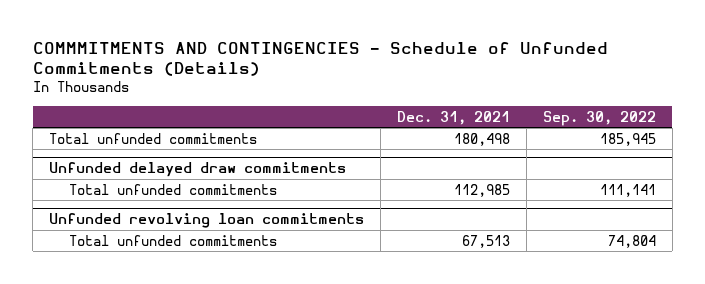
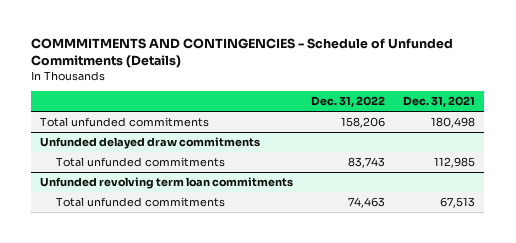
[542,110,656,126] Sep. 30, 2022 -> none
none -> [311,96,386,108] Dec. 31, 2022
[49,213,365,229] Unfunded revolving loan commitments -> [40,177,294,190] Unfunded revolving term loan commitments

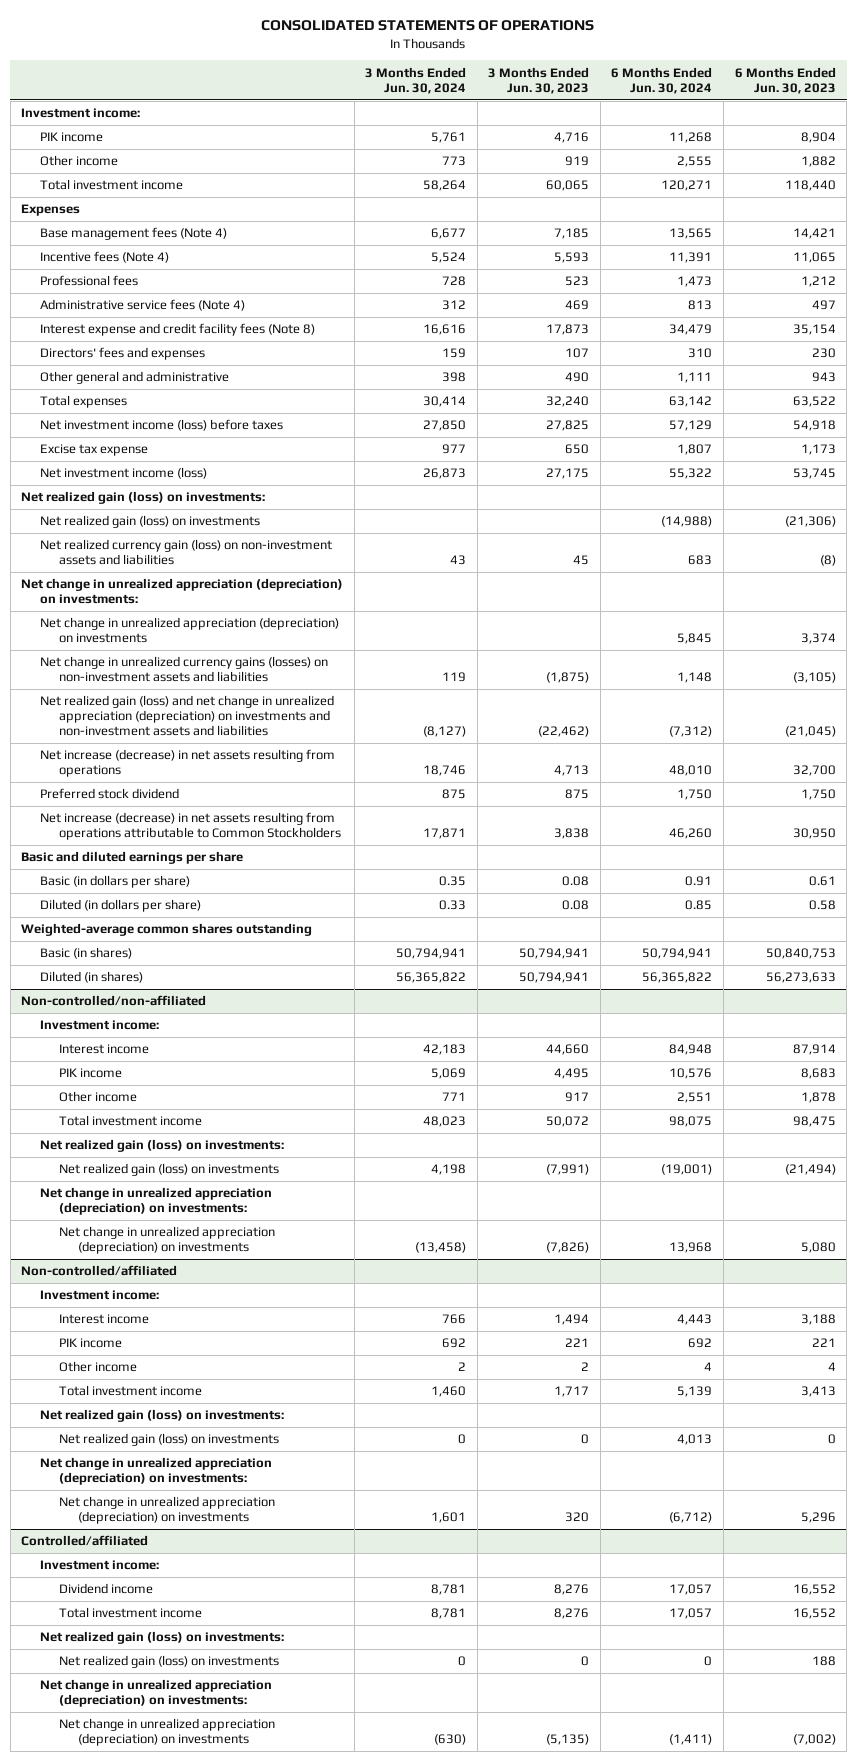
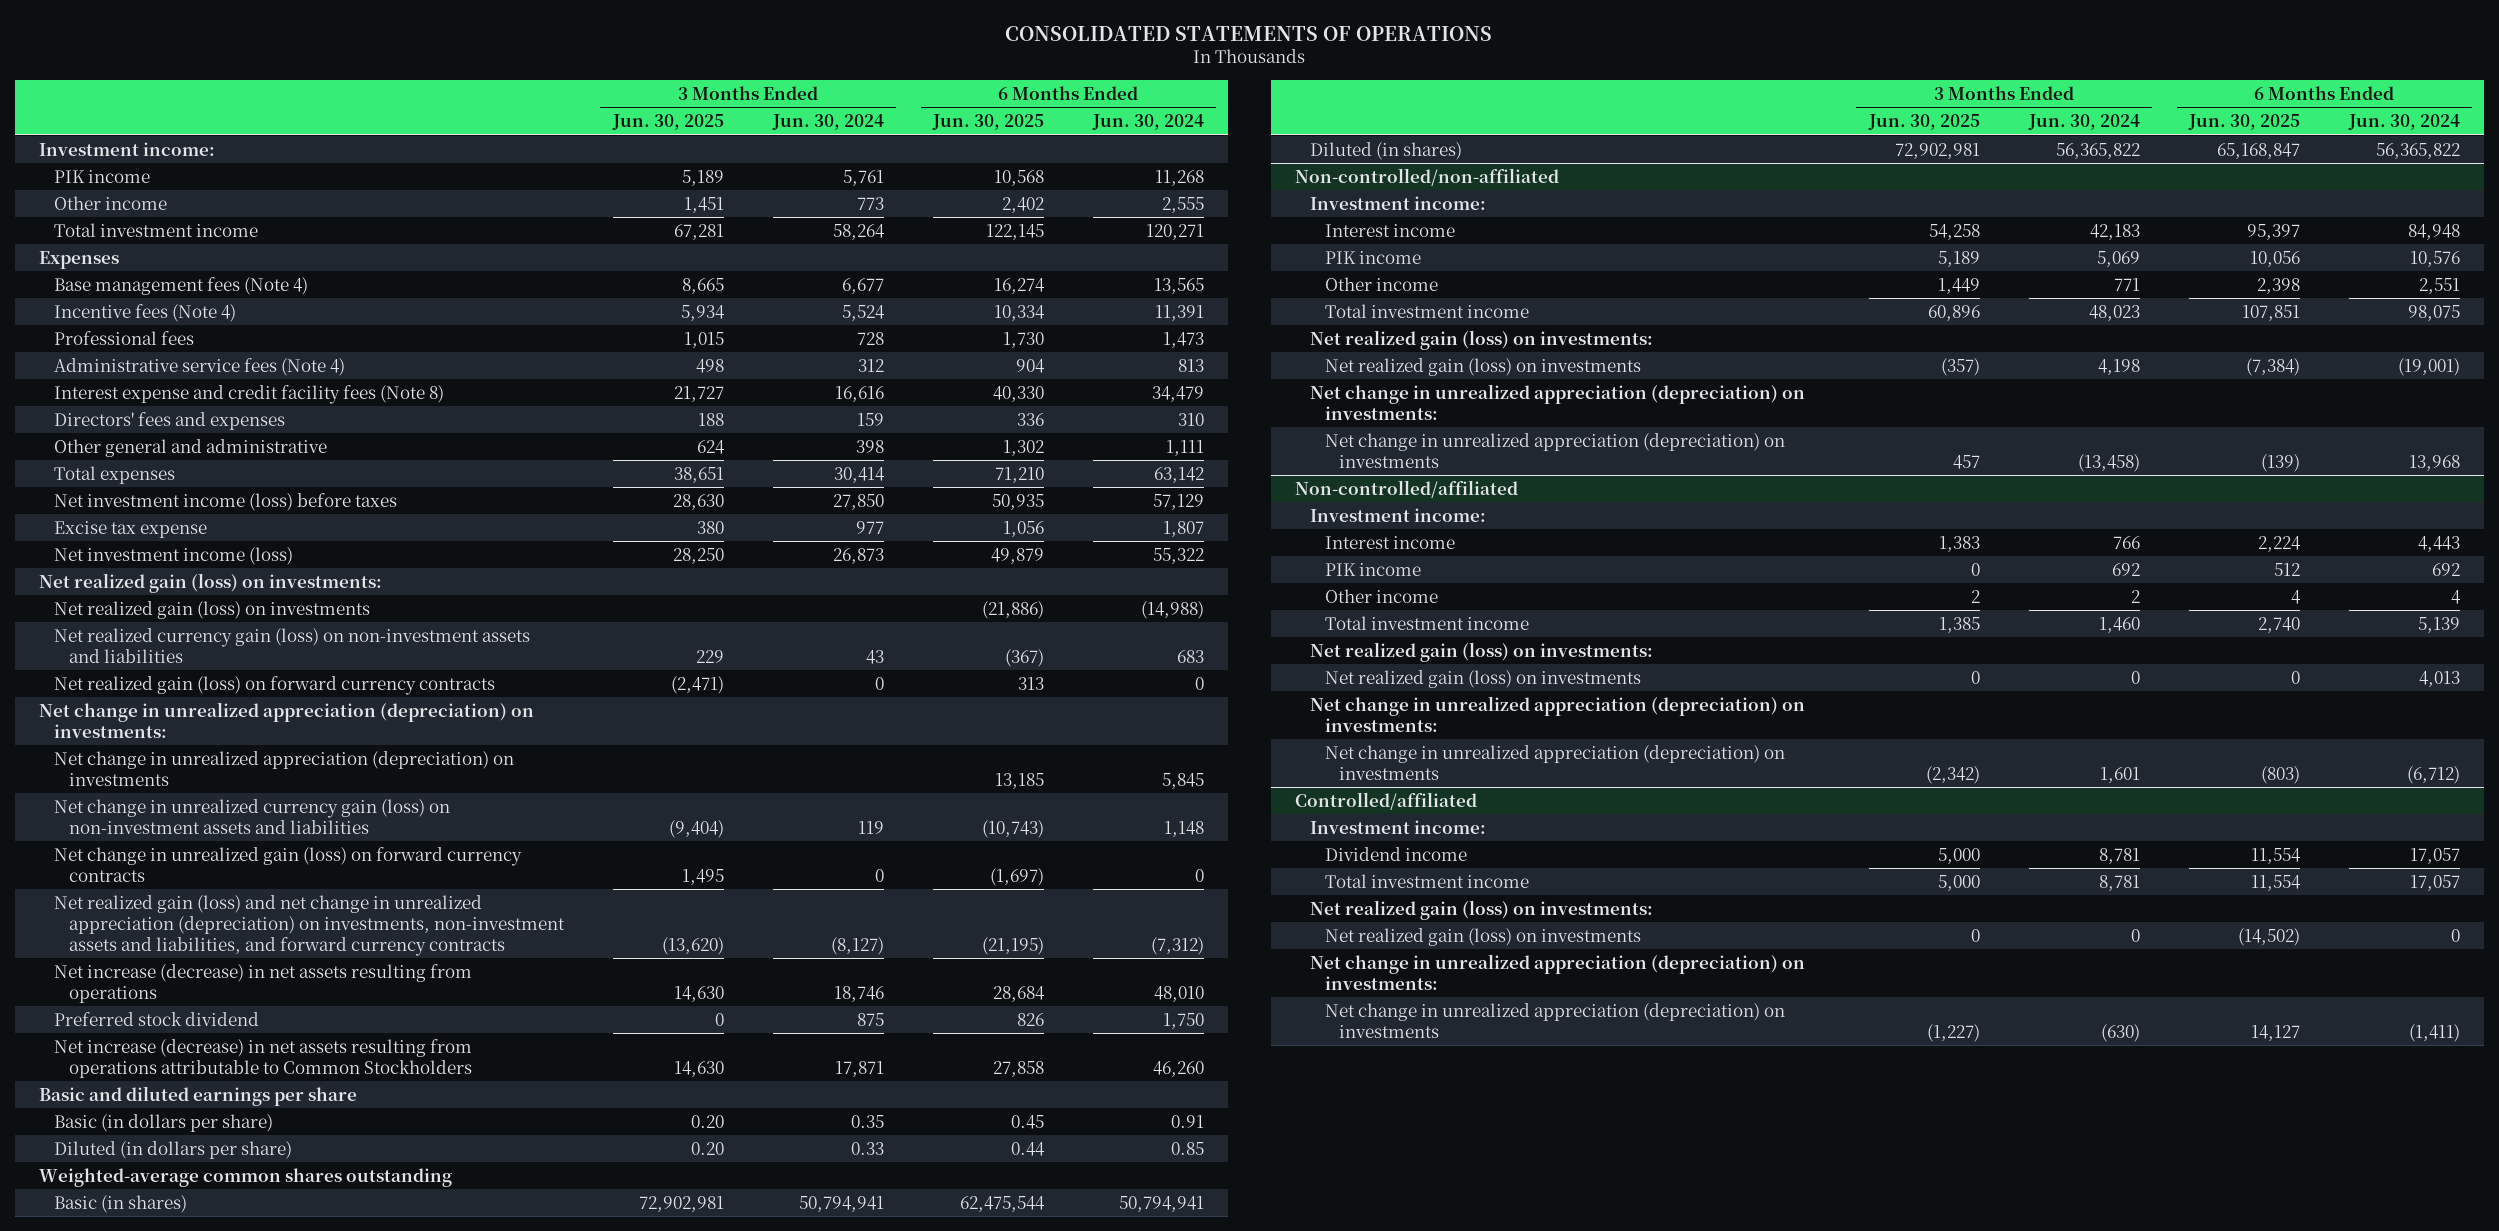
[488,66,590,94] 3 Months Ended Jun. 30, 2023 -> none
[734,66,836,94] 6 Months Ended Jun. 30, 2023 -> none
none -> [611,114,724,131] Jun. 30, 2025
none -> [931,114,1044,131] Jun. 30, 2025
none -> [53,675,495,695] Net realized gain (loss) on forward currency contracts
[40,656,329,683] Net change in unrealized currency gains (losses) on non-investment assets and liabilities -> [53,798,450,834] Net change in unrealized currency gain (loss) on non-investment assets and liabilities
none -> [53,846,522,882] Net change in unrealized gain (loss) on forward currency contracts
[40,695,335,737] Net realized gain (loss) and net change in unrealized appreciation (depreciation) on investments and non-investment assets and liabilities -> [53,894,565,956] Net realized gain (loss) and net change in unrealized appreciation (depreciation) on investments, non-investment assets and liabilities, and forward currency contracts

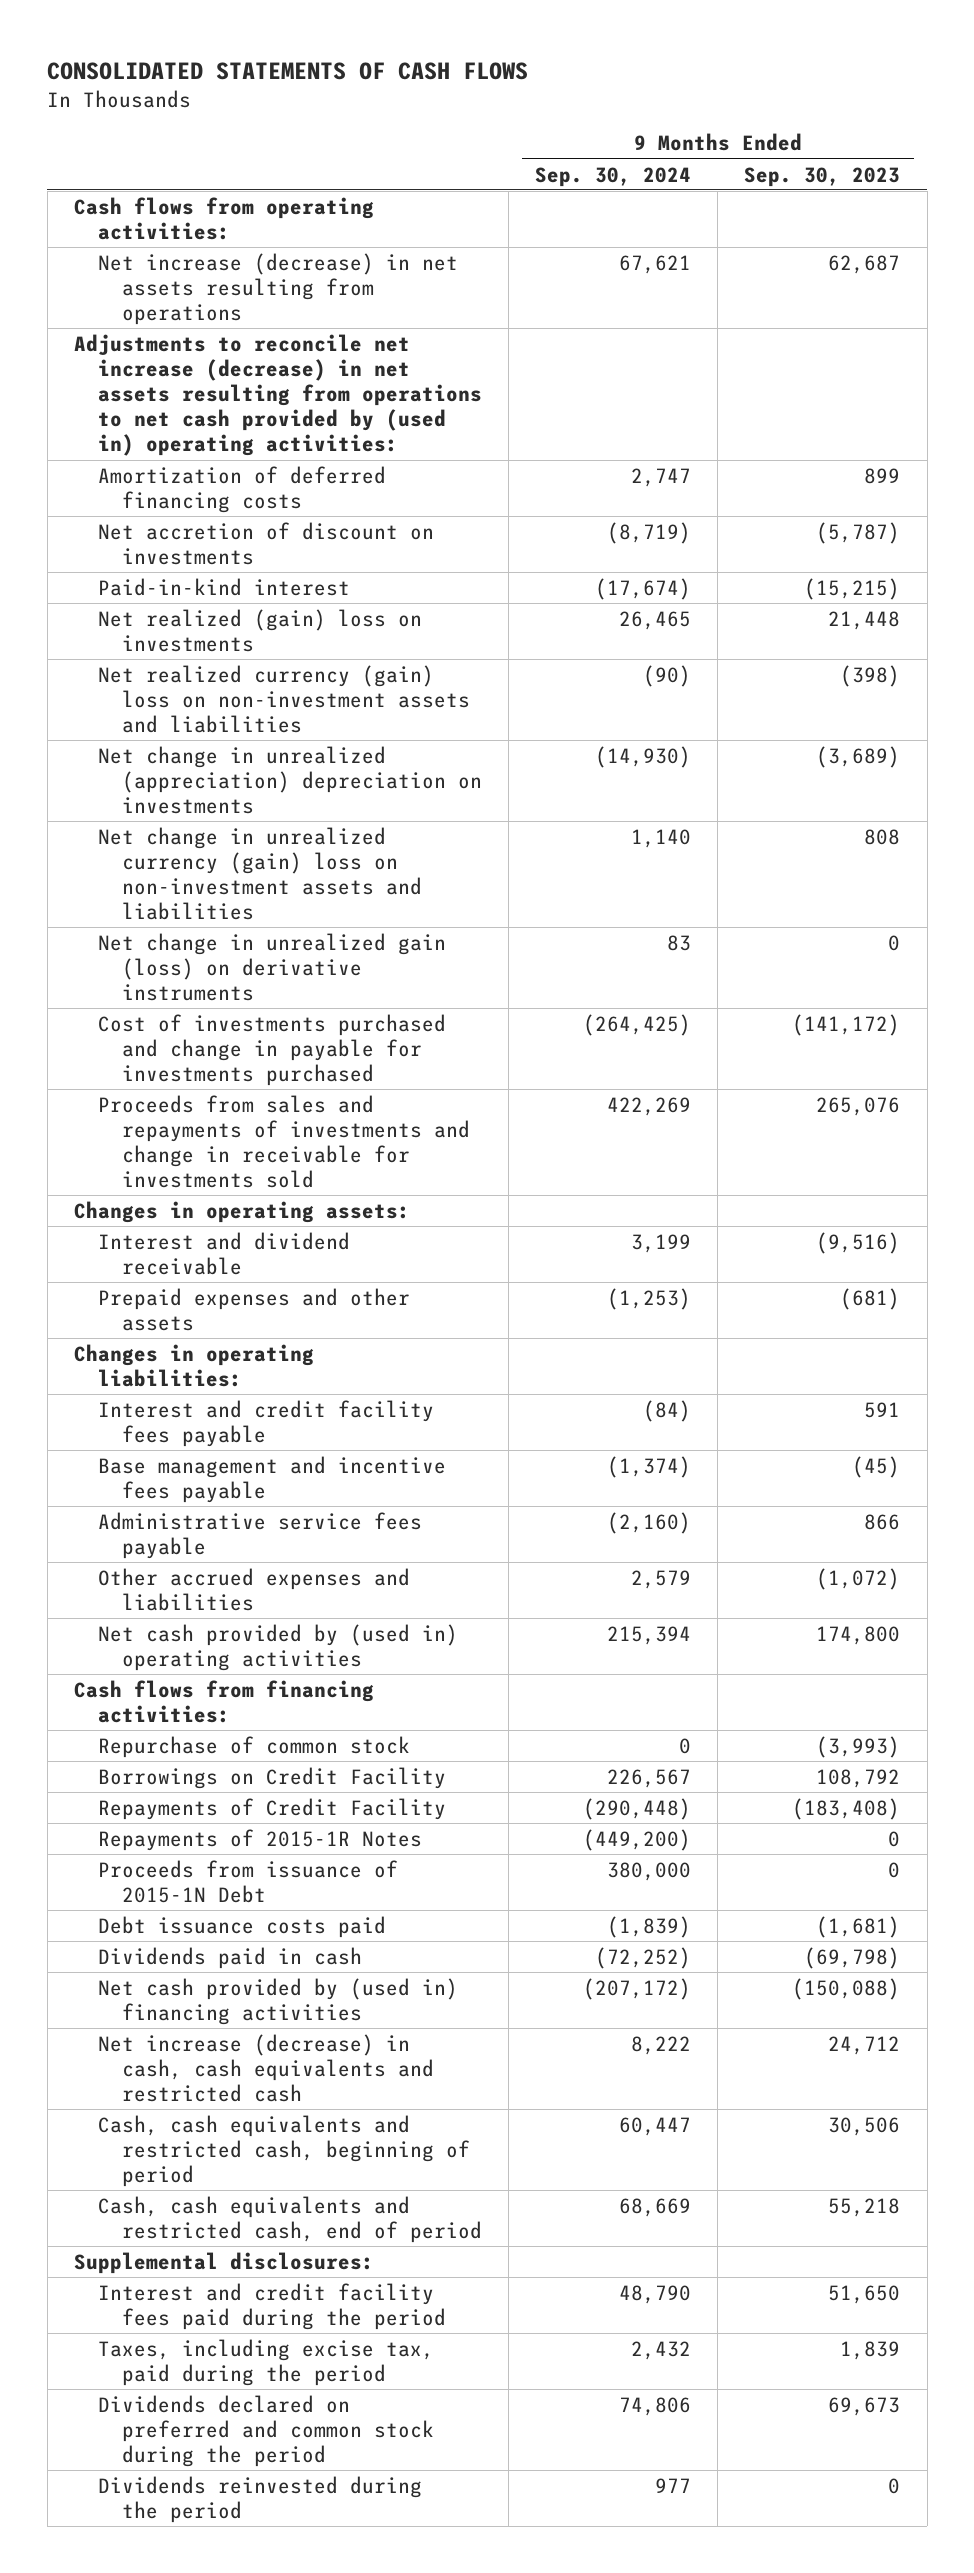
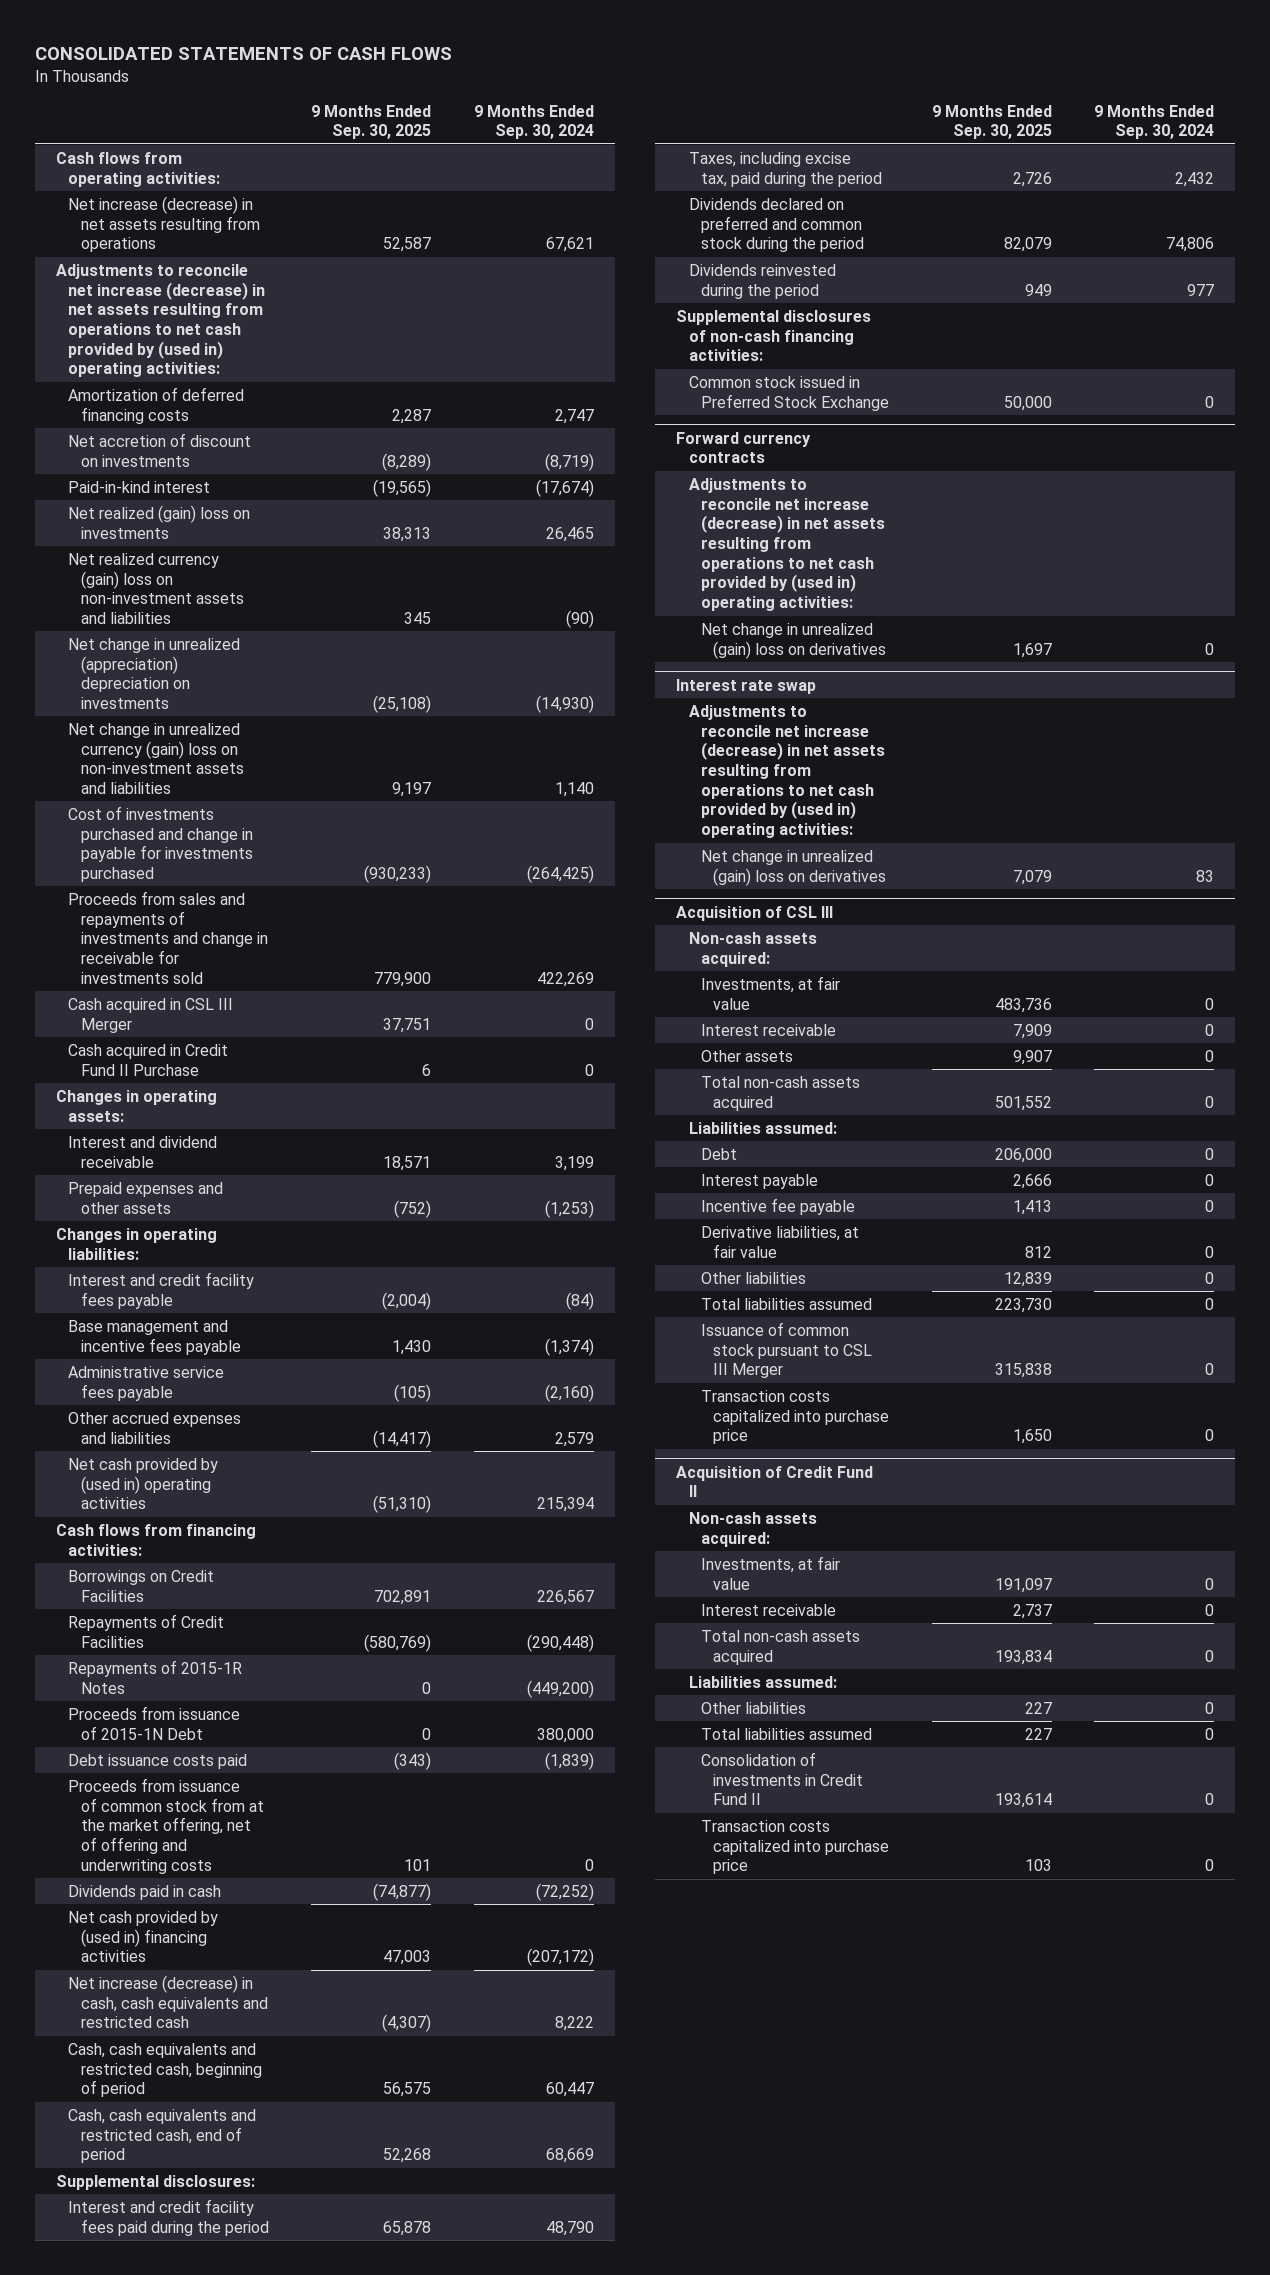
[744,166,901,187] Sep. 30, 2023 -> none
none -> [311,104,432,140] 9 Months Ended Sep. 30, 2025
[98,932,447,1001] Net change in unrealized gain (loss) on derivative instruments -> none
none -> [68,997,234,1033] Cash acquired in CSL III Merger
none -> [68,1043,229,1076] Cash acquired in Credit Fund II Purchase
[98,1735,411,1758] Repurchase of common stock -> none
[98,1766,447,1789] Borrowings on Credit Facility -> [68,1569,215,1602] Borrowings on Credit Facilities
[98,1797,447,1820] Repayments of Credit Facility -> [68,1613,225,1648] Repayments of Credit Facilities
none -> [68,1777,264,1874] Proceeds from issuance of common stock from at the market offering, net of offering and underwriting costs
none -> [676,309,872,362] Supplemental disclosures of non-cash financing activities:
none -> [688,375,889,411] Common stock issued in Preferred Stock Exchange
none -> [676,431,812,464] Forward currency contracts
none -> [688,477,885,612] Adjustments to reconcile net increase (decrease) in net assets resulting from operations to net cash provided by (used in) operating activities:
none -> [700,622,887,659] Net change in unrealized (gain) loss on derivatives
none -> [676,678,817,694] Interest rate swap
none -> [688,704,885,839] Adjustments to reconcile net increase (decrease) in net assets resulting from operations to net cash provided by (used in) operating activities:
none -> [700,849,887,886] Net change in unrealized (gain) loss on derivatives
none -> [676,905,834,921] Acquisition of CSL III
none -> [688,931,817,967] Non-cash assets acquired:
none -> [700,975,840,1010] Investments, at fair value
none -> [700,1023,836,1036] Interest receivable
none -> [700,1049,793,1062] Other assets
none -> [700,1075,860,1111] Total non-cash assets acquired
none -> [688,1121,837,1134] Liabilities assumed:
none -> [700,1147,737,1160] Debt
none -> [700,1173,818,1189] Interest payable
none -> [700,1197,855,1215] Incentive fee payable
none -> [700,1225,859,1258] Derivative liabilities, at fair value
none -> [700,1271,806,1284] Other liabilities
none -> [700,1297,872,1310] Total liabilities assumed
none -> [700,1321,873,1379] Issuance of common stock pursuant to CSL III Merger
none -> [700,1389,890,1445] Transaction costs capitalized into purchase price
none -> [676,1465,874,1498] Acquisition of Credit Fund II
none -> [688,1511,817,1547] Non-cash assets acquired:
none -> [700,1555,840,1590] Investments, at fair value
none -> [700,1603,836,1616] Interest receivable
none -> [700,1629,860,1665] Total non-cash assets acquired
none -> [688,1675,837,1688] Liabilities assumed:
none -> [700,1701,806,1714] Other liabilities
none -> [700,1727,872,1740] Total liabilities assumed
none -> [700,1751,864,1806] Consolidation of investments in Credit Fund II
none -> [700,1819,890,1875] Transaction costs capitalized into purchase price

